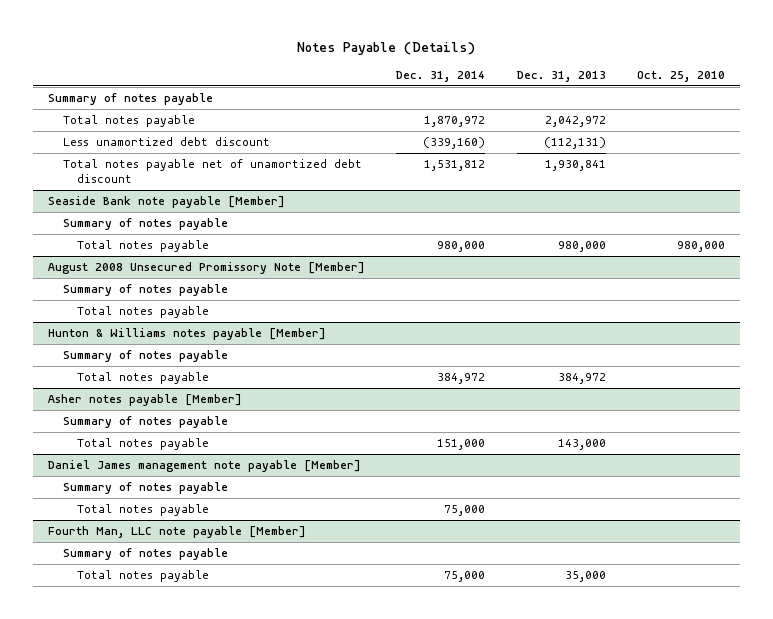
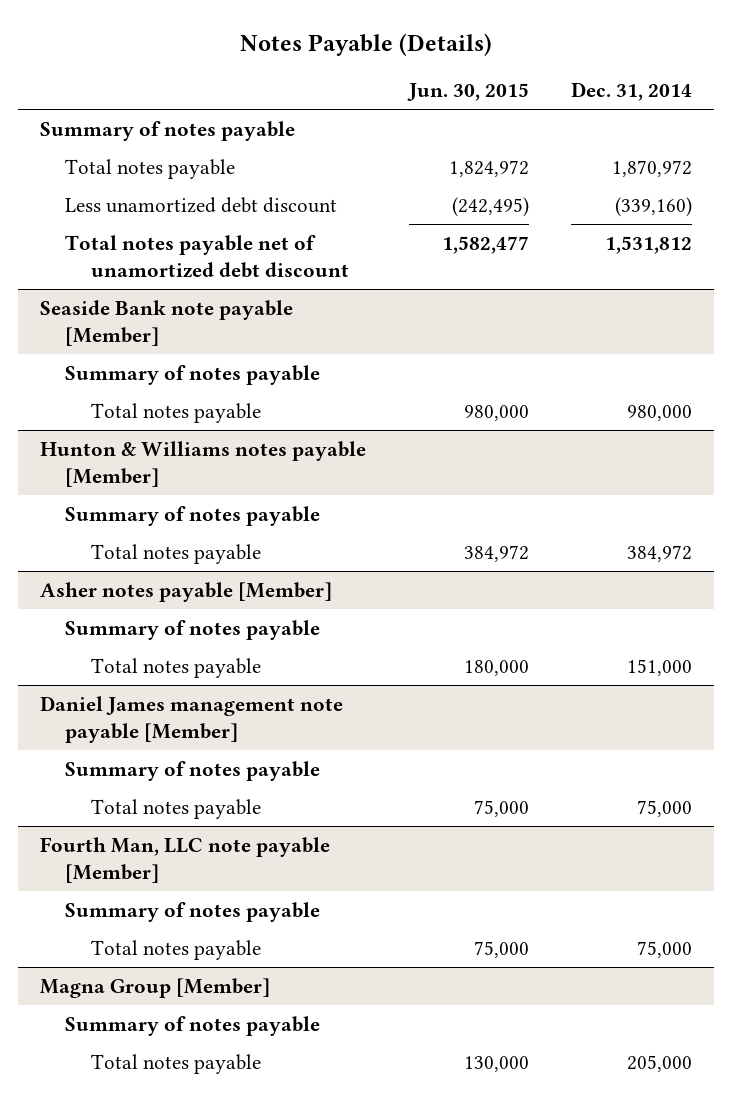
[516,70,606,82] Dec. 31, 2013 -> none
[636,70,725,82] Oct. 25, 2010 -> none
none -> [406,83,529,102] Jun. 30, 2015
[48,262,366,275] August 2008 Unsecured Promissory Note [Member] -> none
[62,284,228,297] Summary of notes payable -> none
[76,306,209,319] Total notes payable -> none
none -> [39,977,270,998] Magna Group [Member]
none -> [65,1015,321,1036] Summary of notes payable
none -> [90,1053,261,1074] Total notes payable

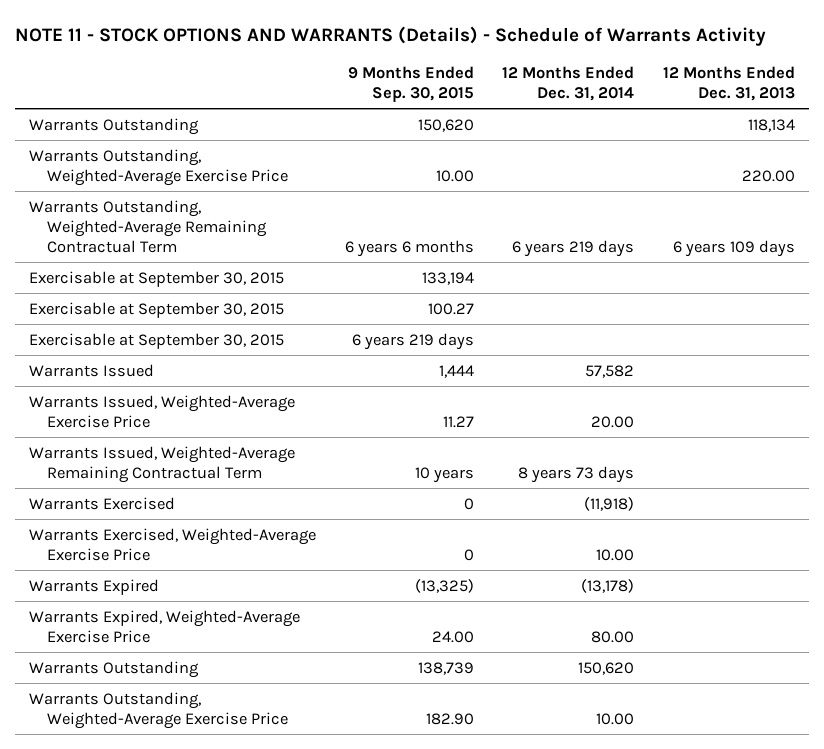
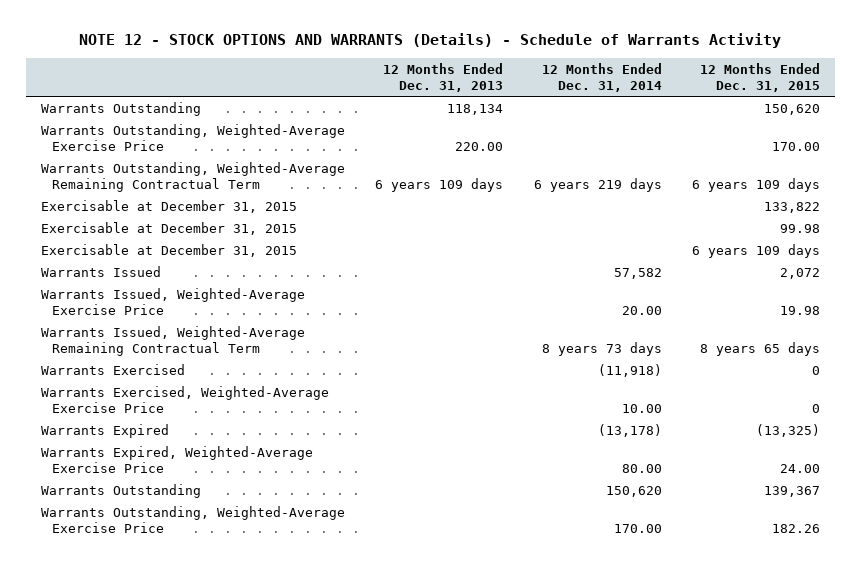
[15,25,767,46] NOTE 11 - STOCK OPTIONS AND WARRANTS (Details) - Schedule of Warrants Activity -> [79,33,782,49] NOTE 12 - STOCK OPTIONS AND WARRANTS (Details) - Schedule of Warrants Activity
[347,65,474,102] 9 Months Ended Sep. 30, 2015 -> none
none -> [699,62,820,92] 12 Months Ended Dec. 31, 2015
[29,270,285,287] Exercisable at September 30, 2015 -> [41,199,298,213] Exercisable at December 31, 2015
[29,301,285,318] Exercisable at September 30, 2015 -> [41,221,298,235] Exercisable at December 31, 2015
[29,332,285,349] Exercisable at September 30, 2015 -> [41,243,298,257] Exercisable at December 31, 2015
[596,712,635,725] 10.00 -> [613,523,662,533] 170.00

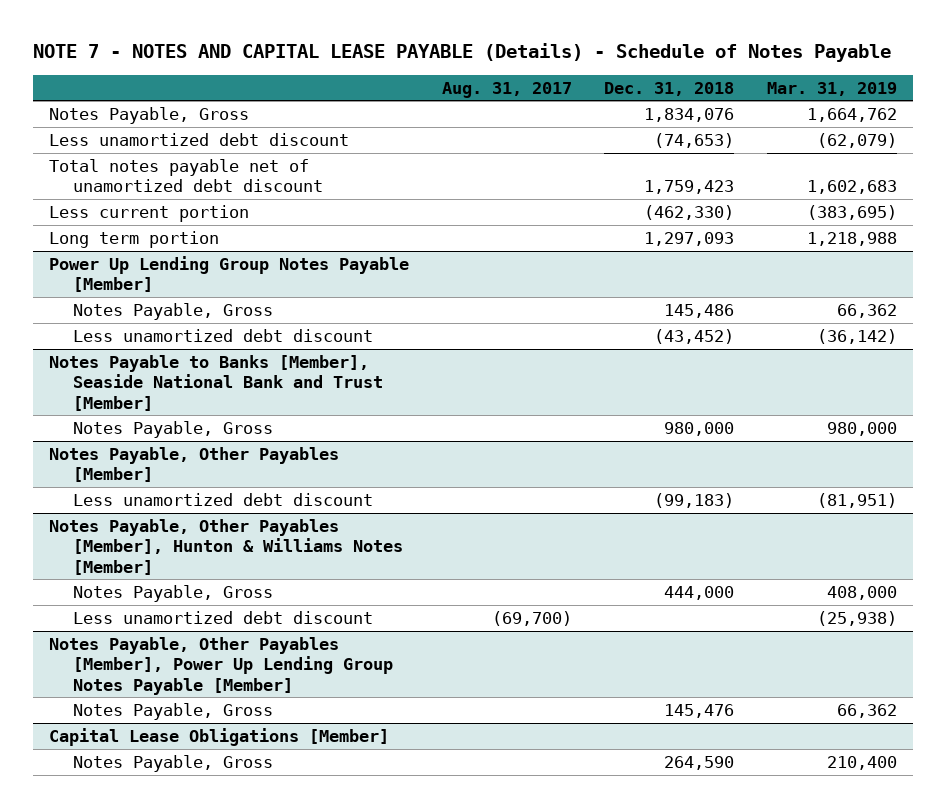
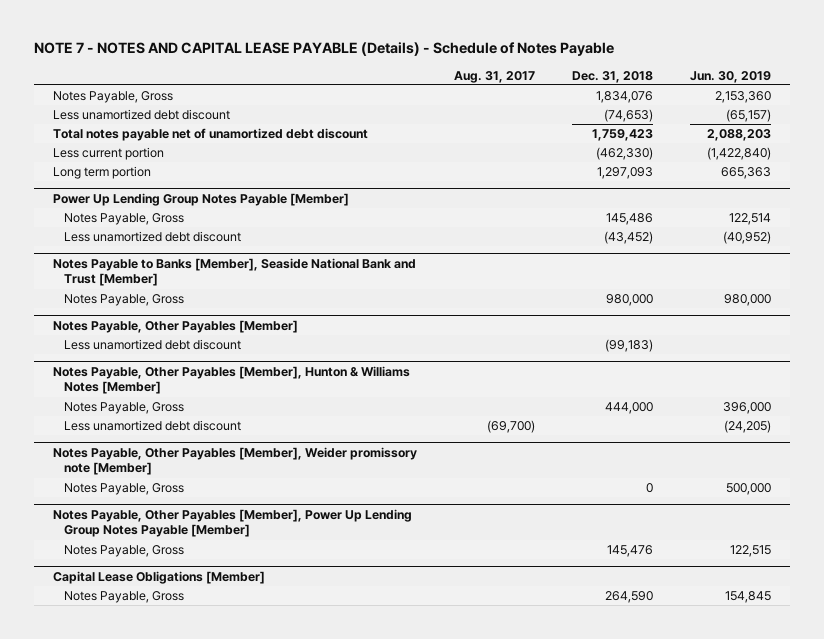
[766,81,897,96] Mar. 31, 2019 -> none
none -> [690,70,772,83] Jun. 30, 2019
none -> [52,446,417,476] Notes Payable, Other Payables [Member], Weider promissory note [Member]
none -> [64,483,185,496] Notes Payable, Gross

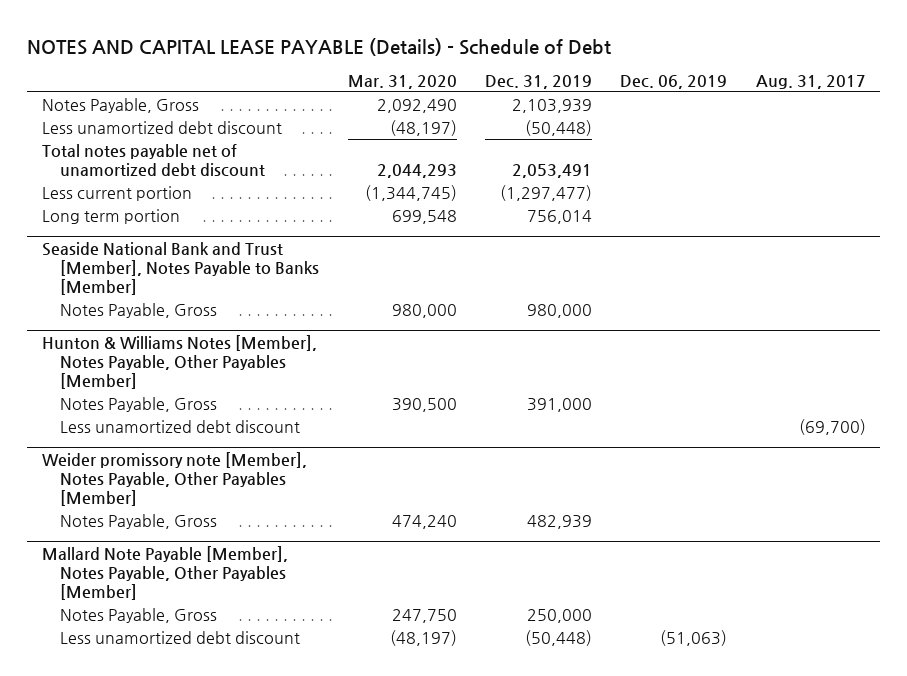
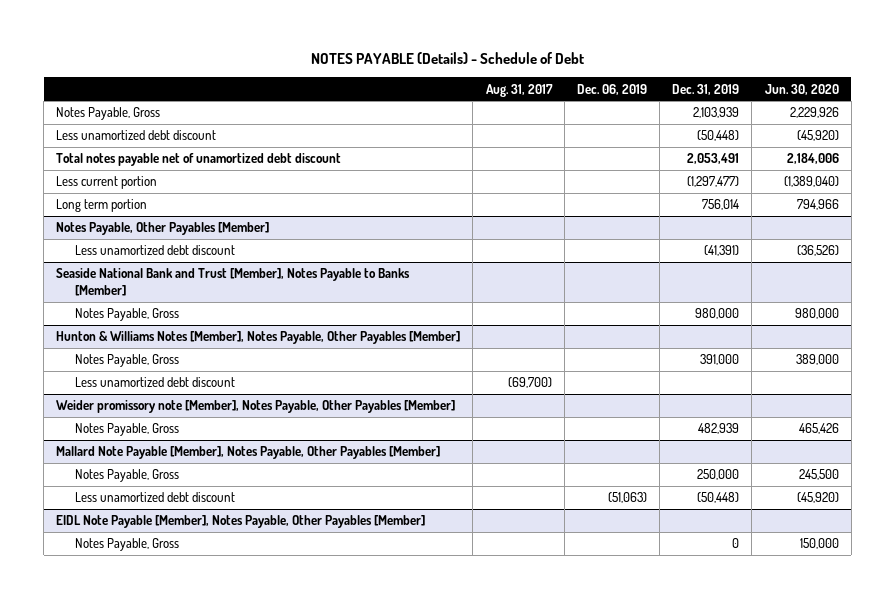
[27,37,612,56] NOTES AND CAPITAL LEASE PAYABLE (Details) - Schedule of Debt -> [311,51,585,64] NOTES PAYABLE (Details) - Schedule of Debt
[347,75,457,90] Mar. 31, 2020 -> none
none -> [764,83,839,95] Jun. 30, 2020
none -> [56,222,270,236] Notes Payable, Other Payables [Member]
none -> [75,245,236,256] Less unamortized debt discount
none -> [56,515,426,529] EIDL Note Payable [Member], Notes Payable, Other Payables [Member]
none -> [75,538,180,552] Notes Payable, Gross

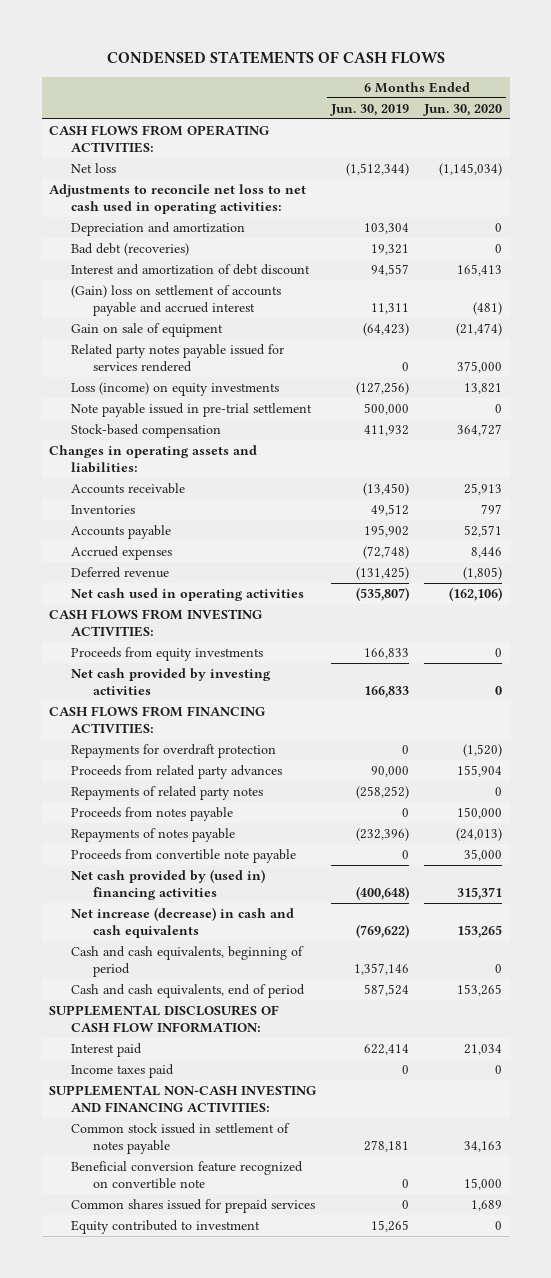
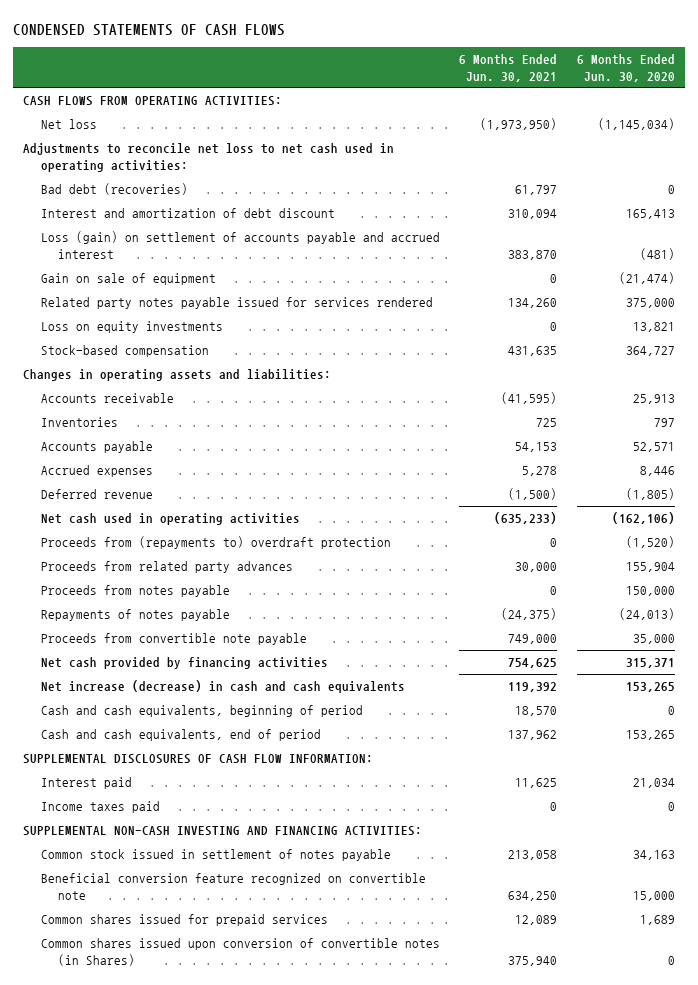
[330,103,410,116] Jun. 30, 2019 -> none
none -> [459,54,558,82] 6 Months Ended Jun. 30, 2021
[71,221,246,236] Depreciation and amortization -> none
[71,284,282,317] (Gain) loss on settlement of accounts payable and accrued interest -> [40,231,440,259] Loss (gain) on settlement of accounts payable and accrued interest
[71,402,313,417] Note payable issued in pre-trial settlement -> none
[71,381,280,396] Loss (income) on equity investments -> [40,321,223,334] Loss on equity investments
[49,608,263,638] CASH FLOWS FROM INVESTING ACTIVITIES: -> none
[71,646,264,661] Proceeds from equity investments -> none
[71,667,272,696] Net cash provided by investing activities -> none
[49,705,266,735] CASH FLOWS FROM FINANCING ACTIVITIES: -> none
[71,743,277,758] Repayments for overdraft protection -> [40,536,391,550] Proceeds from (repayments to) overdraft protection
[71,785,264,800] Repayments of related party notes -> none
[71,868,266,901] Net cash provided by (used in) financing activities -> [40,657,328,670] Net cash provided by financing activities
[71,1219,261,1234] Equity contributed to investment -> none
none -> [40,938,440,966] Common shares issued upon conversion of convertible notes (in Shares)

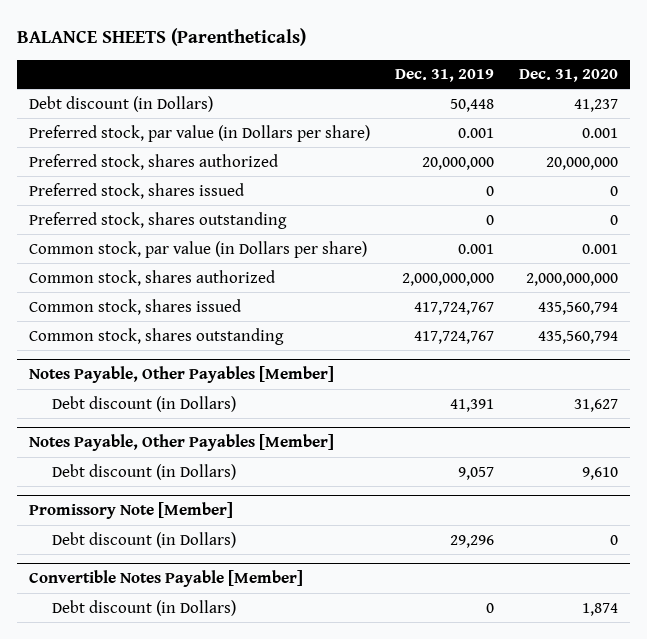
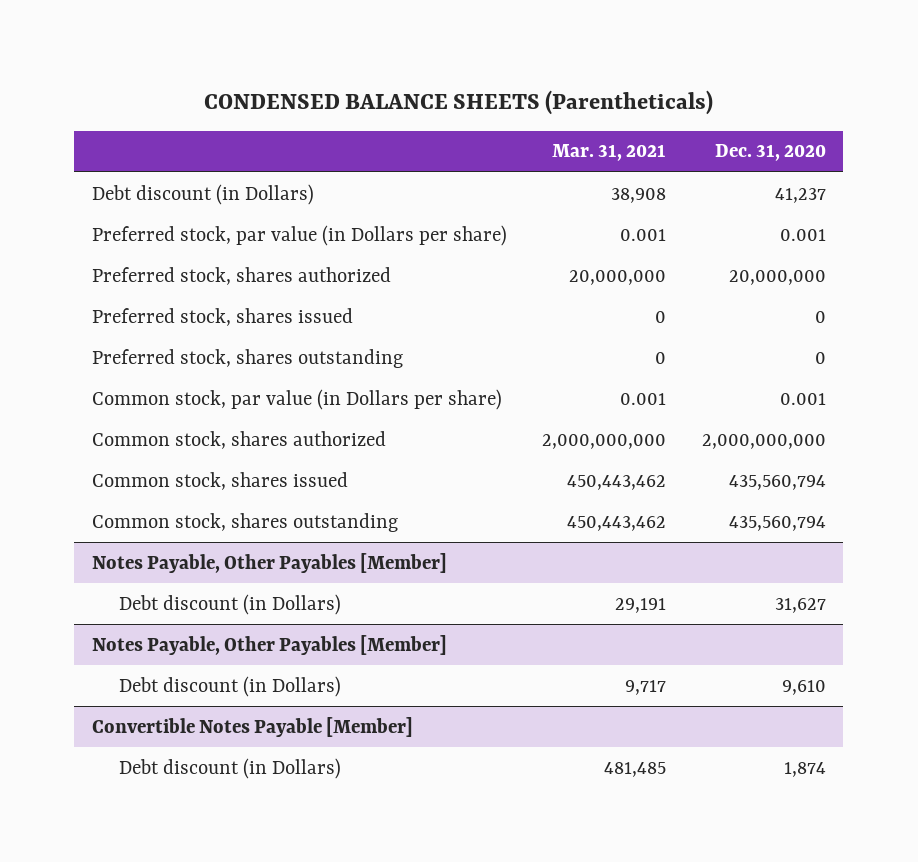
[16,27,306,46] BALANCE SHEETS (Parentheticals) -> [203,89,713,115] CONDENSED BALANCE SHEETS (Parentheticals)
[394,69,494,83] Dec. 31, 2019 -> none
none -> [552,144,667,162] Mar. 31, 2021
[29,502,234,520] Promissory Note [Member] -> none
[52,531,237,548] Debt discount (in Dollars) -> none

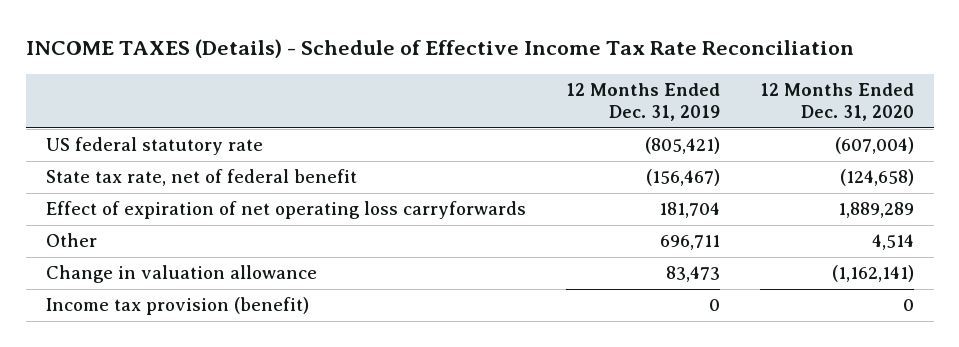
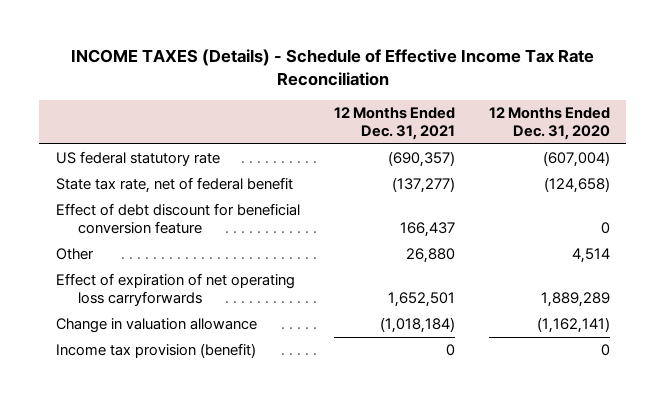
[565,82,720,122] 12 Months Ended Dec. 31, 2019 -> none
none -> [333,107,455,141] 12 Months Ended Dec. 31, 2021
none -> [55,203,300,235] Effect of debt discount for beneficial conversion feature
[45,201,526,220] Effect of expiration of net operating loss carryforwards -> [55,273,295,307] Effect of expiration of net operating loss carryforwards

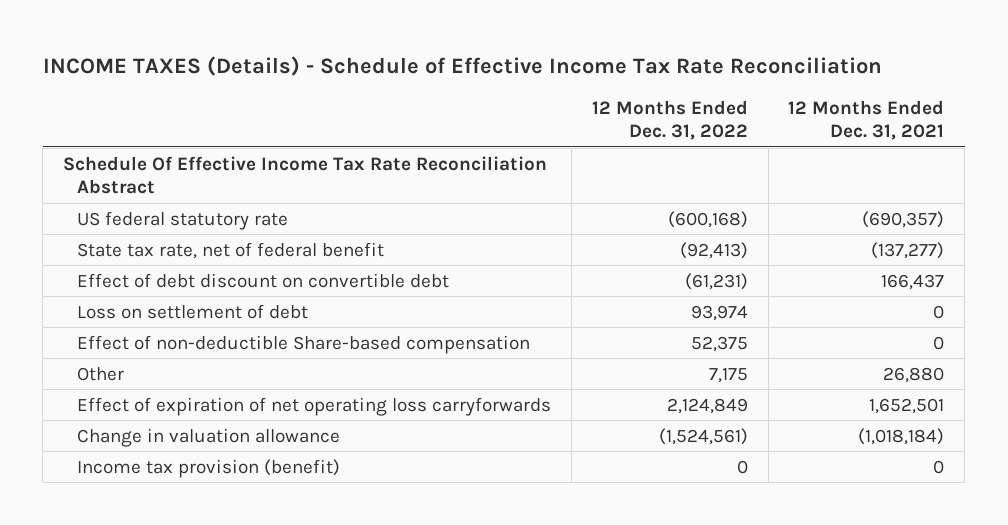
[488,107,610,141] 12 Months Ended Dec. 31, 2020 -> none
none -> [591,99,748,141] 12 Months Ended Dec. 31, 2022
none -> [63,155,548,195] Schedule Of Effective Income Tax Rate Reconciliation Abstract
[55,203,300,235] Effect of debt discount for beneficial conversion feature -> [77,272,450,288] Effect of debt discount on convertible debt
none -> [77,303,309,319] Loss on settlement of debt
none -> [77,334,531,354] Effect of non-deductible Share-based compensation

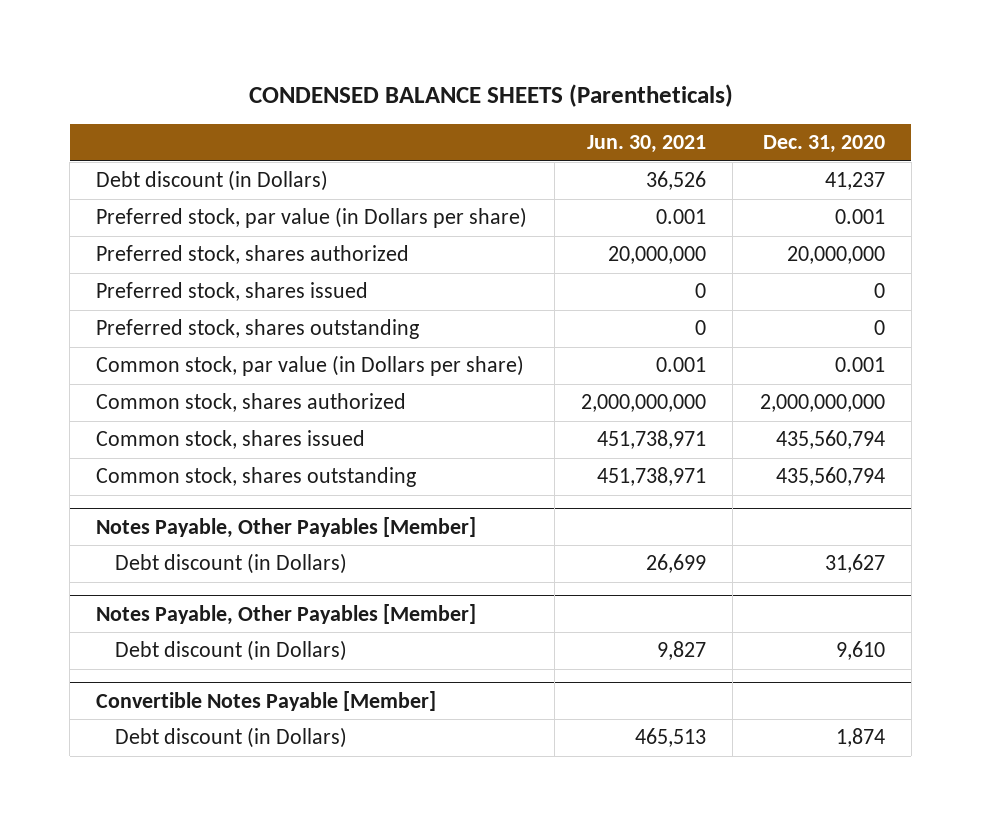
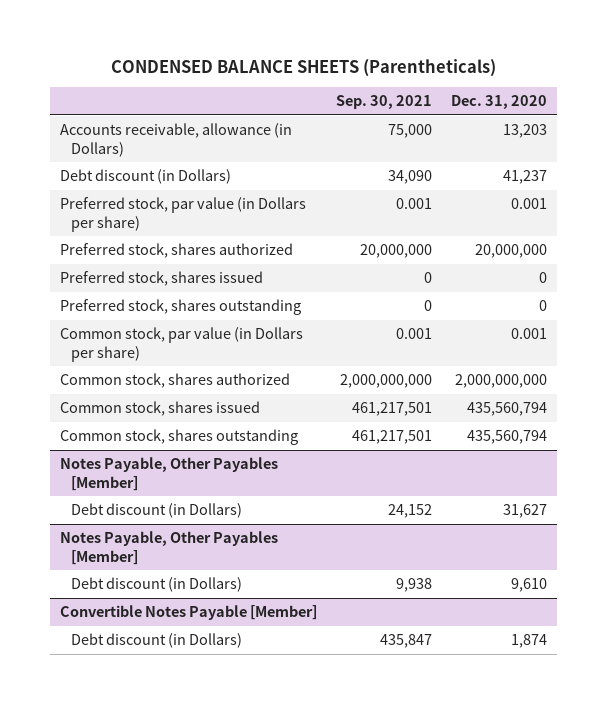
[587,135,707,154] Jun. 30, 2021 -> none
none -> [336,95,433,110] Sep. 30, 2021
none -> [59,123,292,157] Accounts receivable, allowance (in Dollars)

